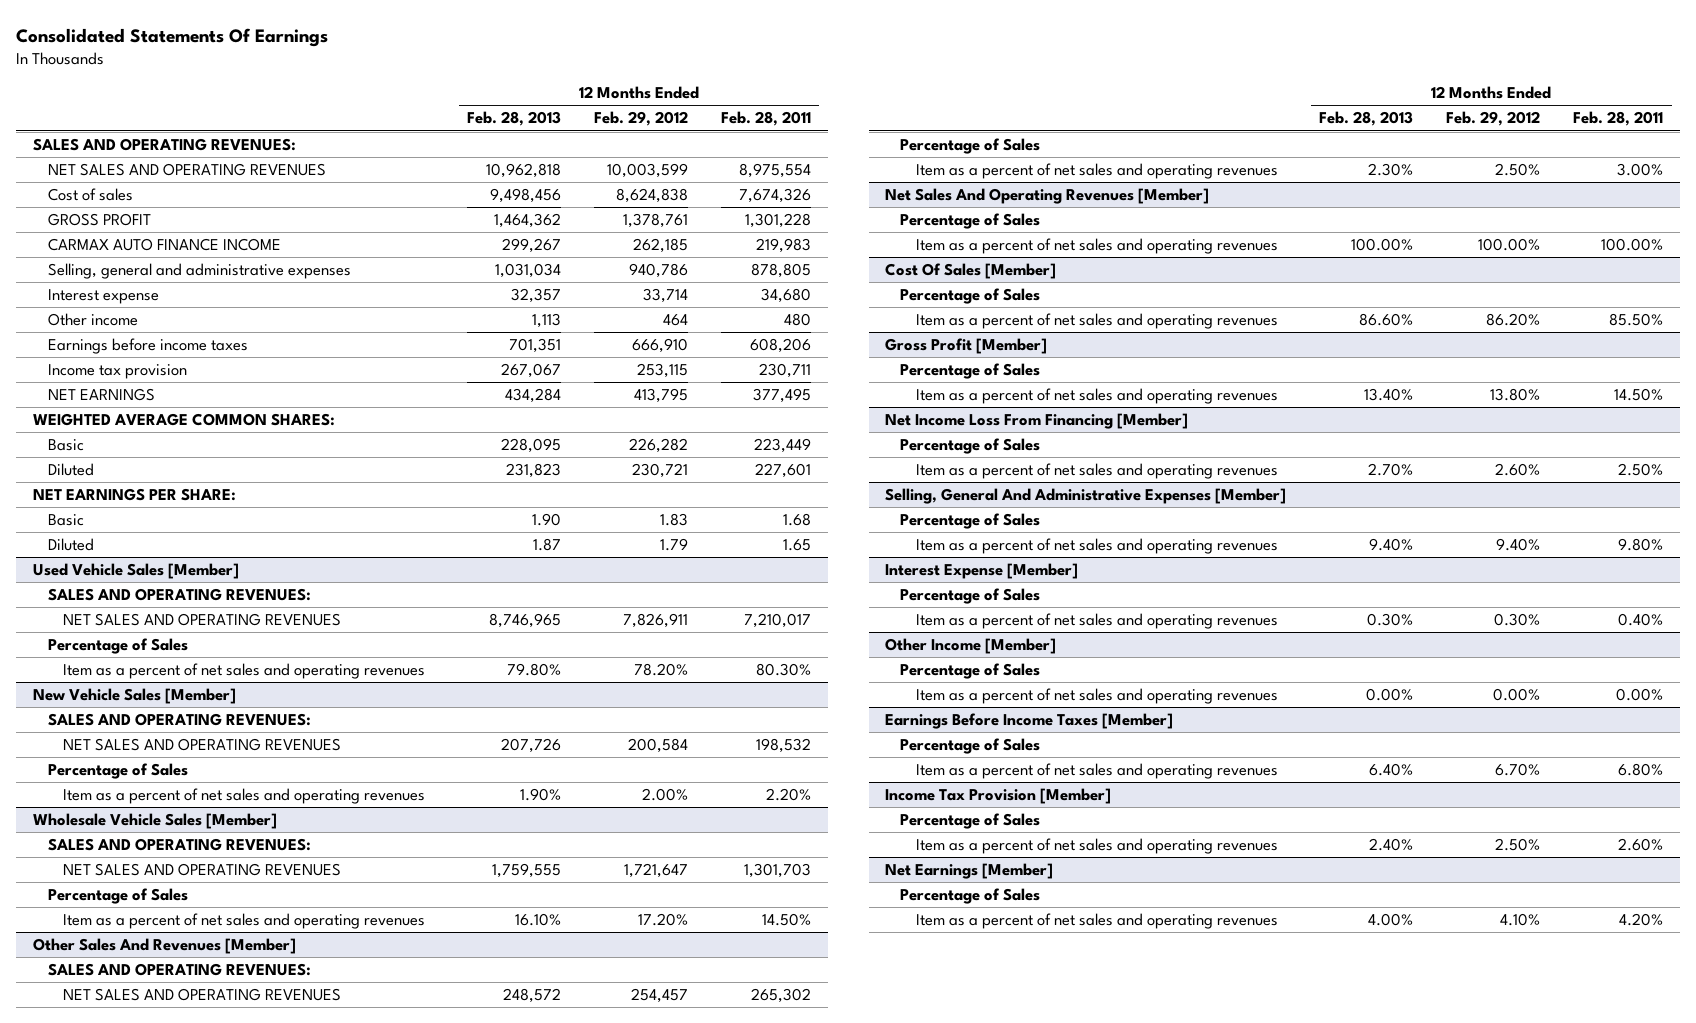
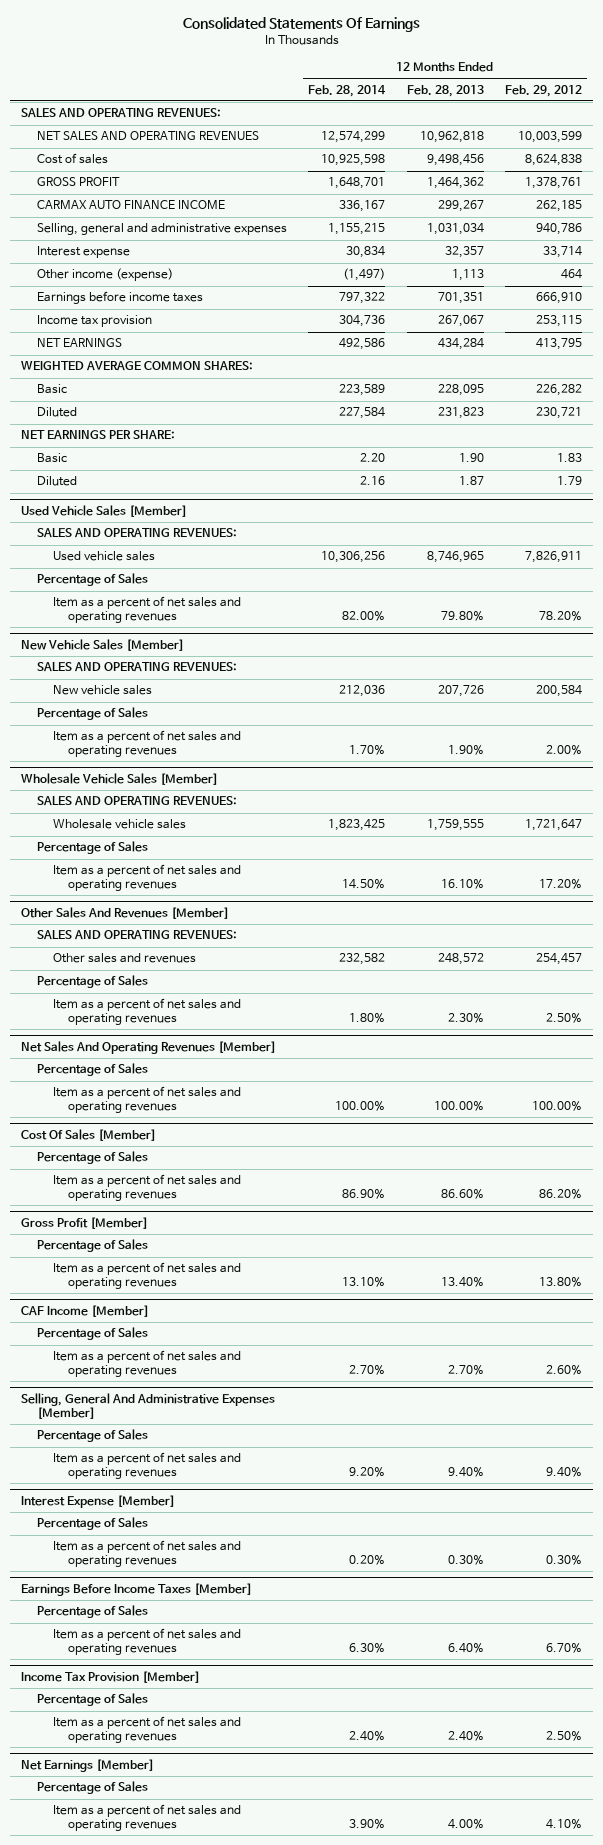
[721,111,812,127] Feb. 28, 2011 -> none
none -> [308,84,387,97] Feb. 28, 2014
[48,312,139,326] Other income -> [36,268,173,282] Other income (expense)
[63,612,342,626] NET SALES AND OPERATING REVENUES -> [52,551,155,562] Used vehicle sales
[63,737,342,751] NET SALES AND OPERATING REVENUES -> [52,685,152,696] New vehicle sales
[63,862,342,876] NET SALES AND OPERATING REVENUES -> [52,819,186,830] Wholesale vehicle sales
[63,987,342,1001] NET SALES AND OPERATING REVENUES -> [52,953,196,964] Other sales and revenues
[885,412,1189,429] Net Income Loss From Financing [Member] -> none
none -> [21,1305,150,1318] CAF Income [Member]
[885,637,1057,654] Other Income [Member] -> none
[900,662,1041,679] Percentage of Sales -> none
[915,687,1278,704] Item as a percent of net sales and operating revenues -> none

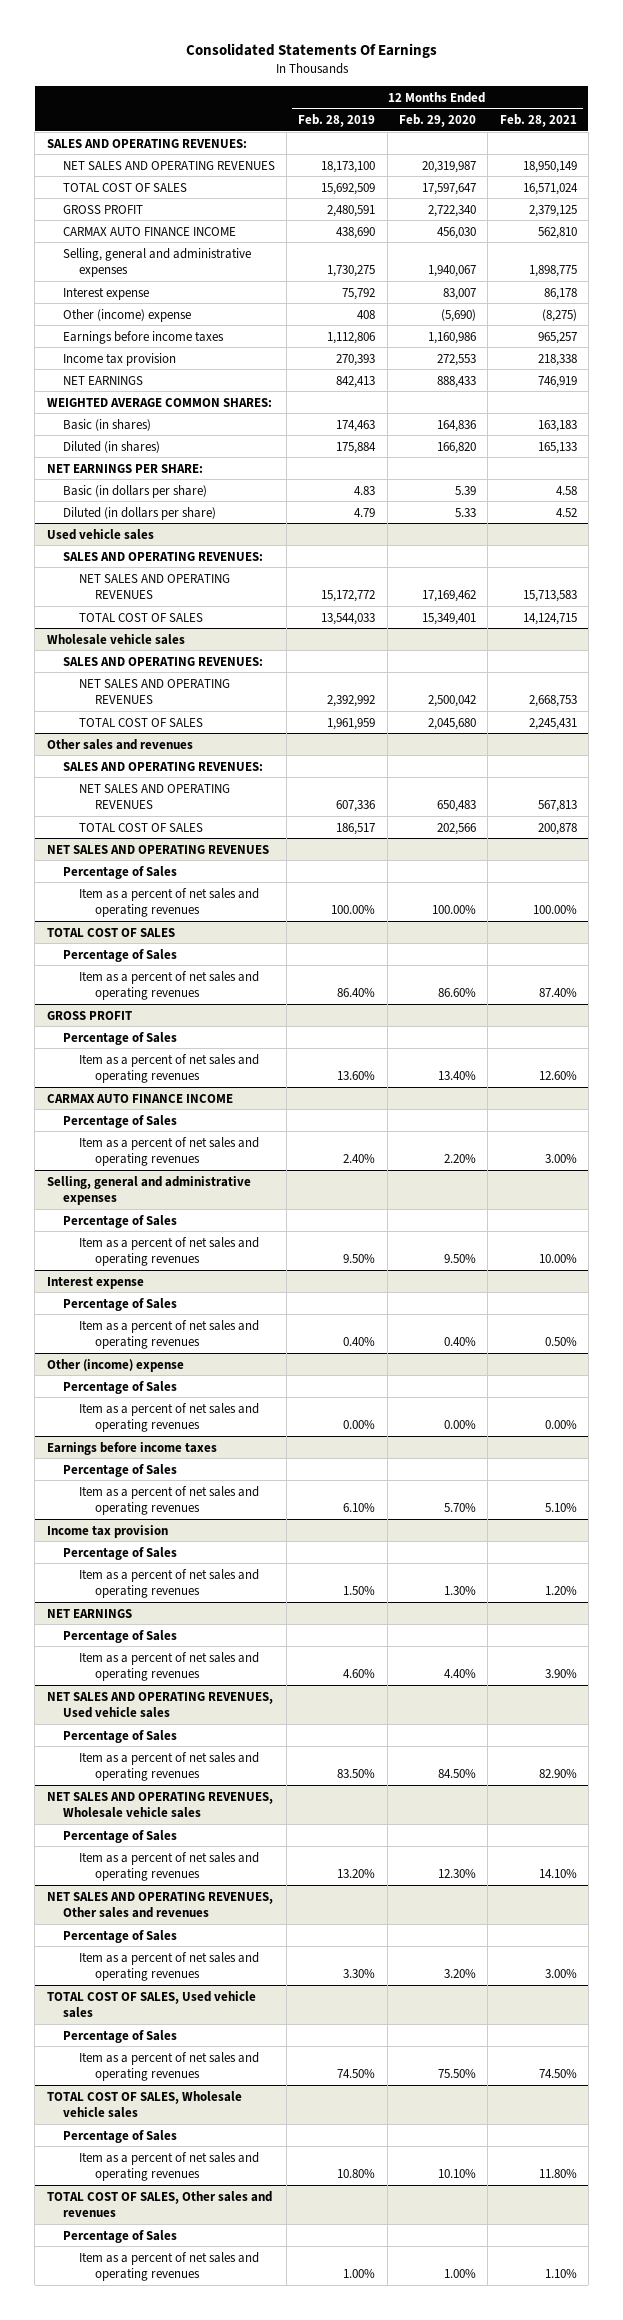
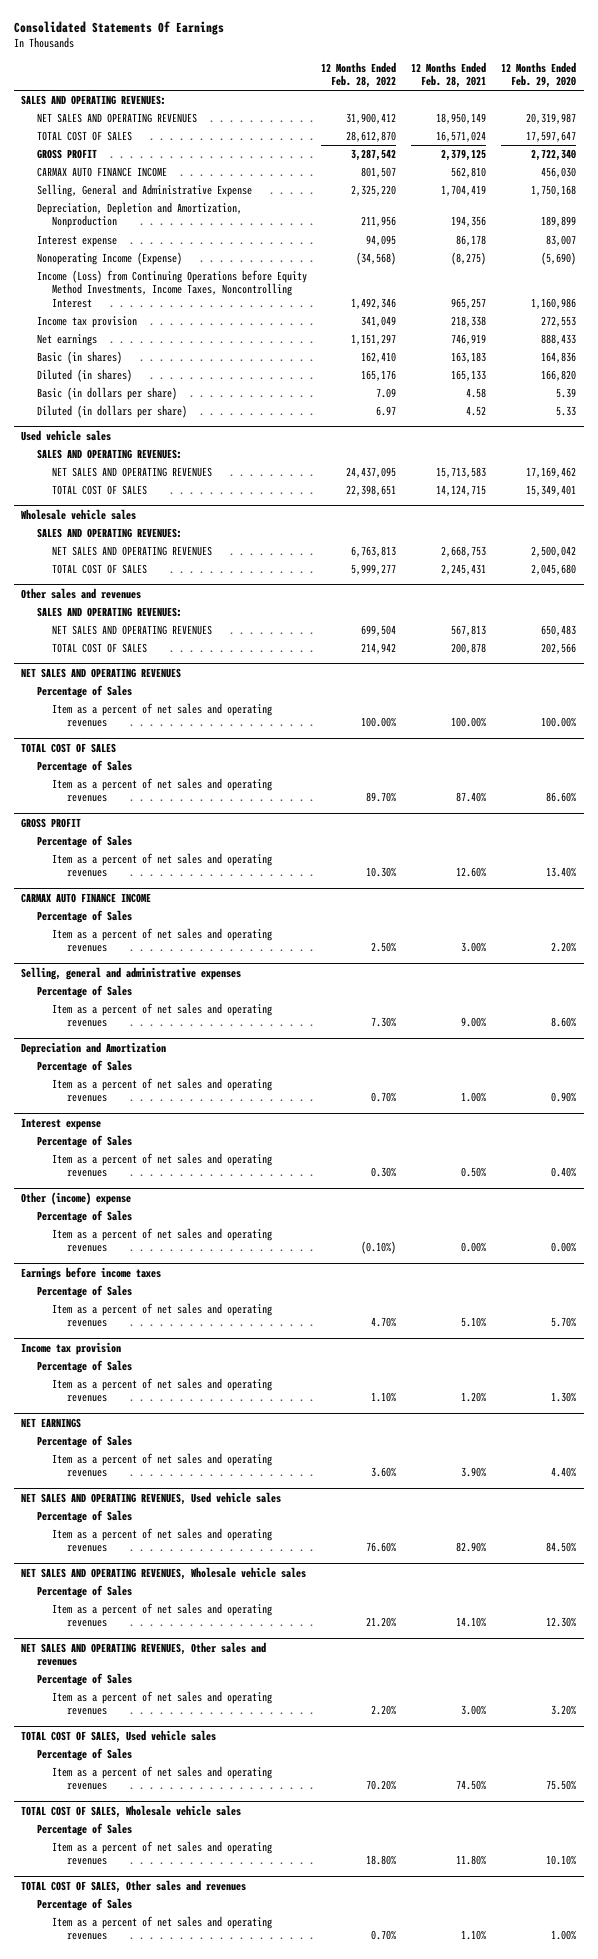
[298,114,376,128] Feb. 28, 2019 -> none
none -> [321,62,397,89] 12 Months Ended Feb. 28, 2022
[62,247,251,278] Selling, general and administrative expenses -> [36,184,252,198] Selling, General and Administrative Expense
[427,265,476,278] 1,940,067 -> [531,185,577,197] 1,750,168
[528,265,577,278] 1,898,775 -> [441,185,487,197] 1,704,419
none -> [36,202,242,229] Depreciation, Depletion and Amortization, Nonproduction
[62,308,191,322] Other (income) expense -> [36,252,182,266] Nonoperating Income (Expense)
[62,330,224,344] Earnings before income taxes -> [36,270,307,308] Income (Loss) from Continuing Operations before Equity Method Investments, Income Taxes, Noncontrolling Interest
[46,397,272,407] WEIGHTED AVERAGE COMMON SHARES: -> none
[62,375,143,385] NET EARNINGS -> [36,334,97,347] Net earnings
[46,463,203,473] NET EARNINGS PER SHARE: -> none
[443,1254,476,1264] 9.50% -> [551,1017,577,1028] 8.60%
[538,1254,577,1264] 10.00% -> [461,1017,487,1028] 9.00%
none -> [21,1041,167,1055] Depreciation and Amortization
none -> [36,1060,132,1074] Percentage of Sales
none -> [51,1078,272,1103] Item as a percent of net sales and operating revenues

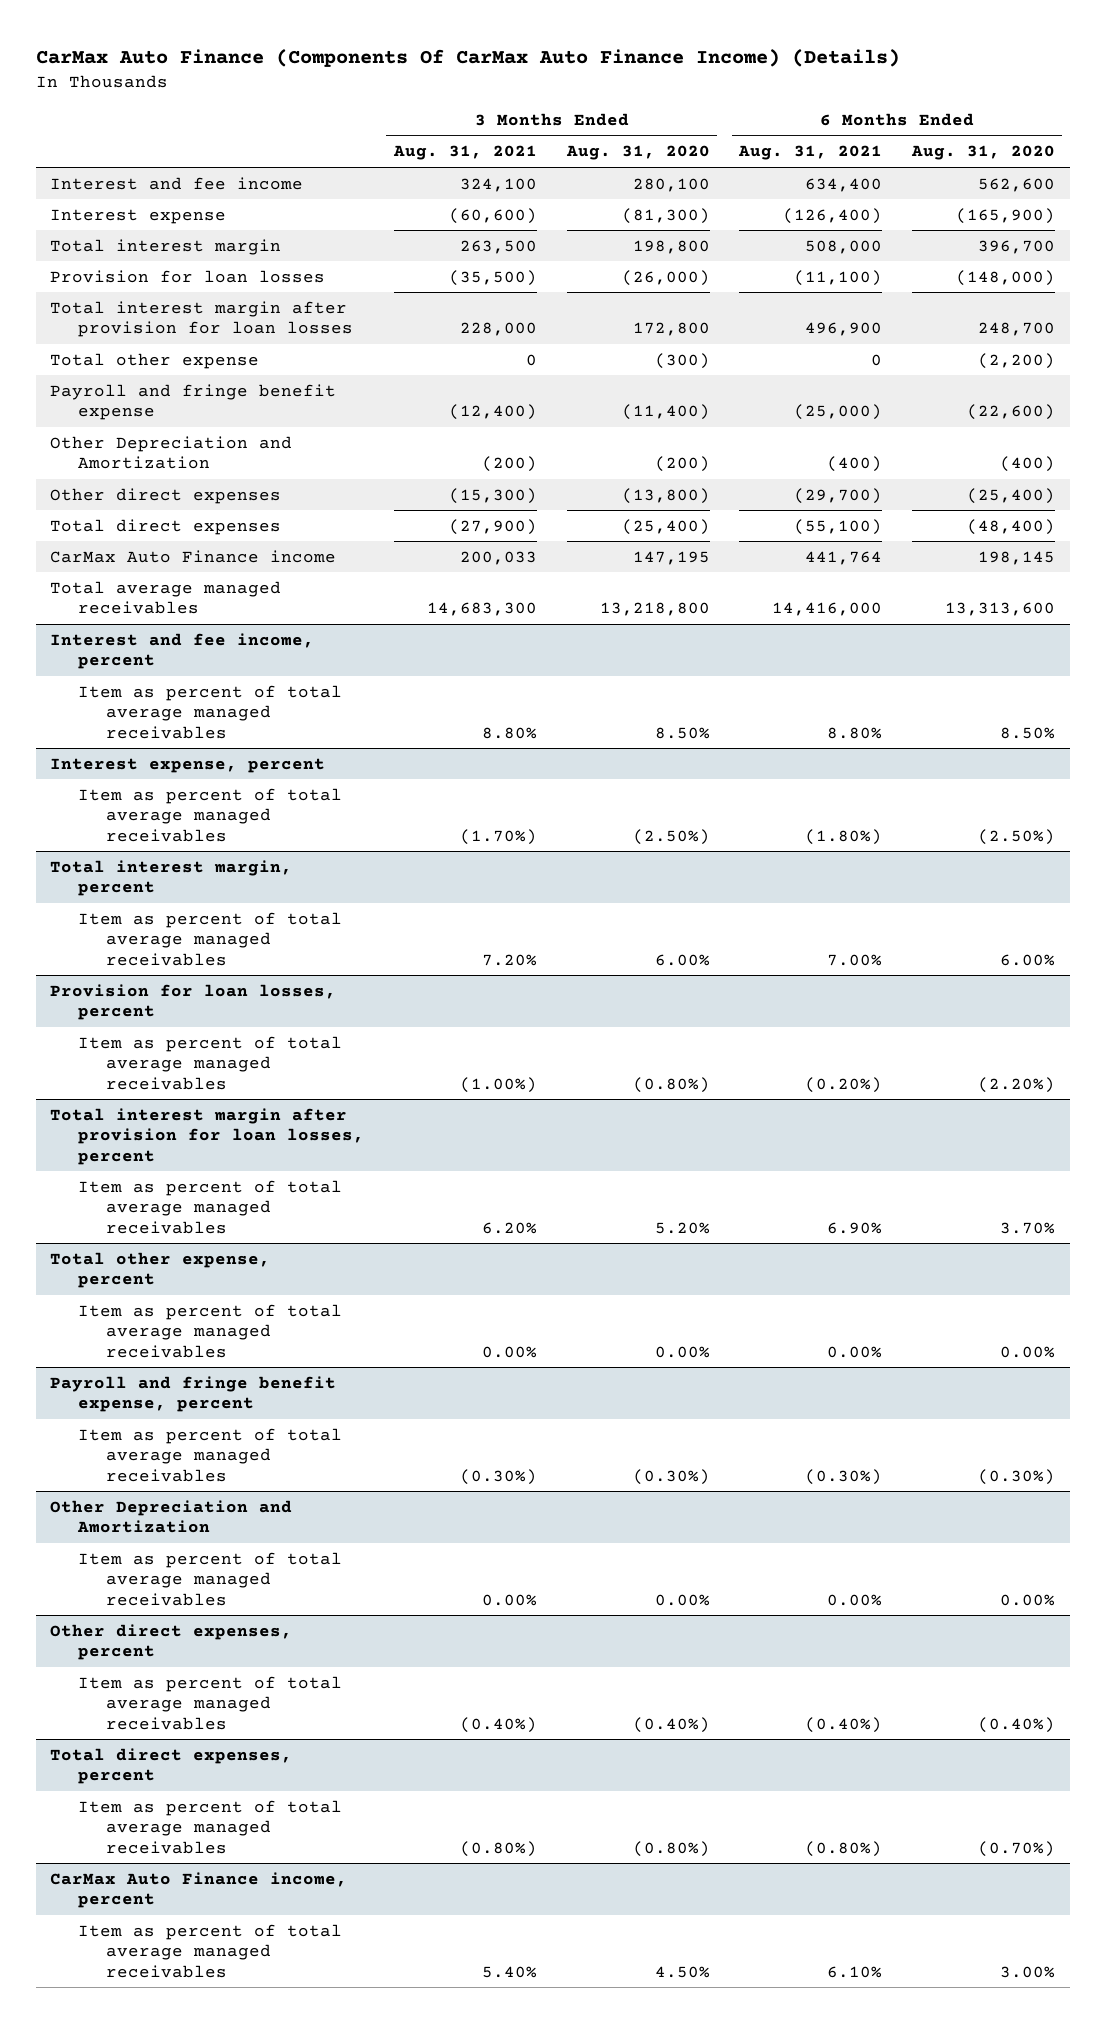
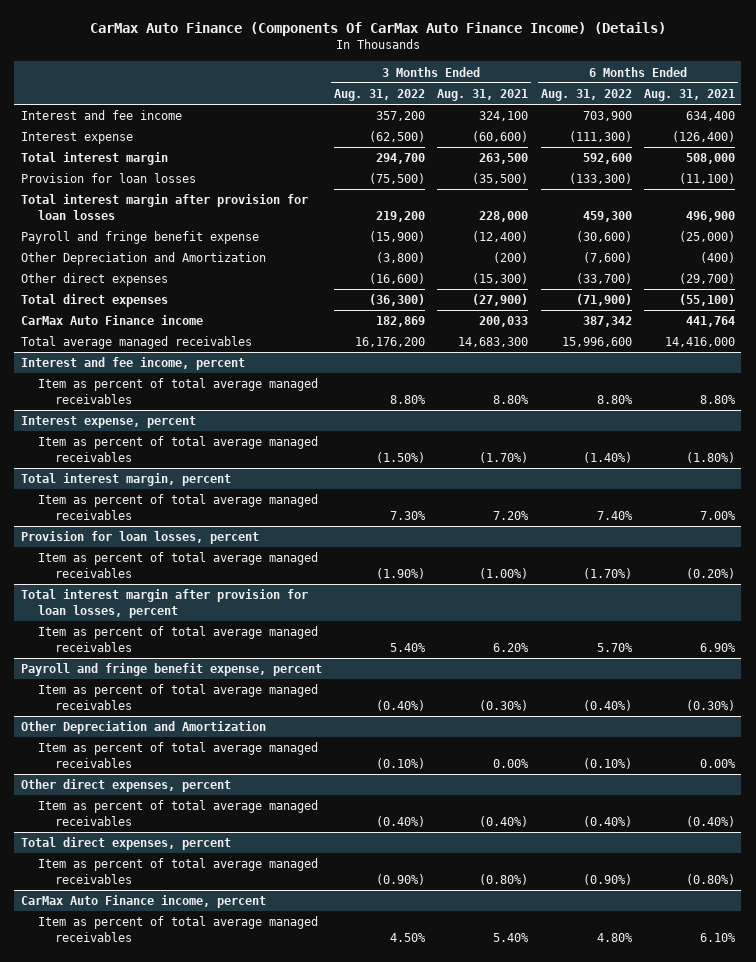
[565,145,710,161] Aug. 31, 2020 -> none
[910,145,1055,161] Aug. 31, 2020 -> none
none -> [333,89,425,102] Aug. 31, 2022
none -> [540,89,632,102] Aug. 31, 2022
[50,352,260,369] Total other expense -> none
[50,1251,271,1289] Total other expense, percent -> none
[78,1303,343,1358] Item as percent of total average managed receivables -> none

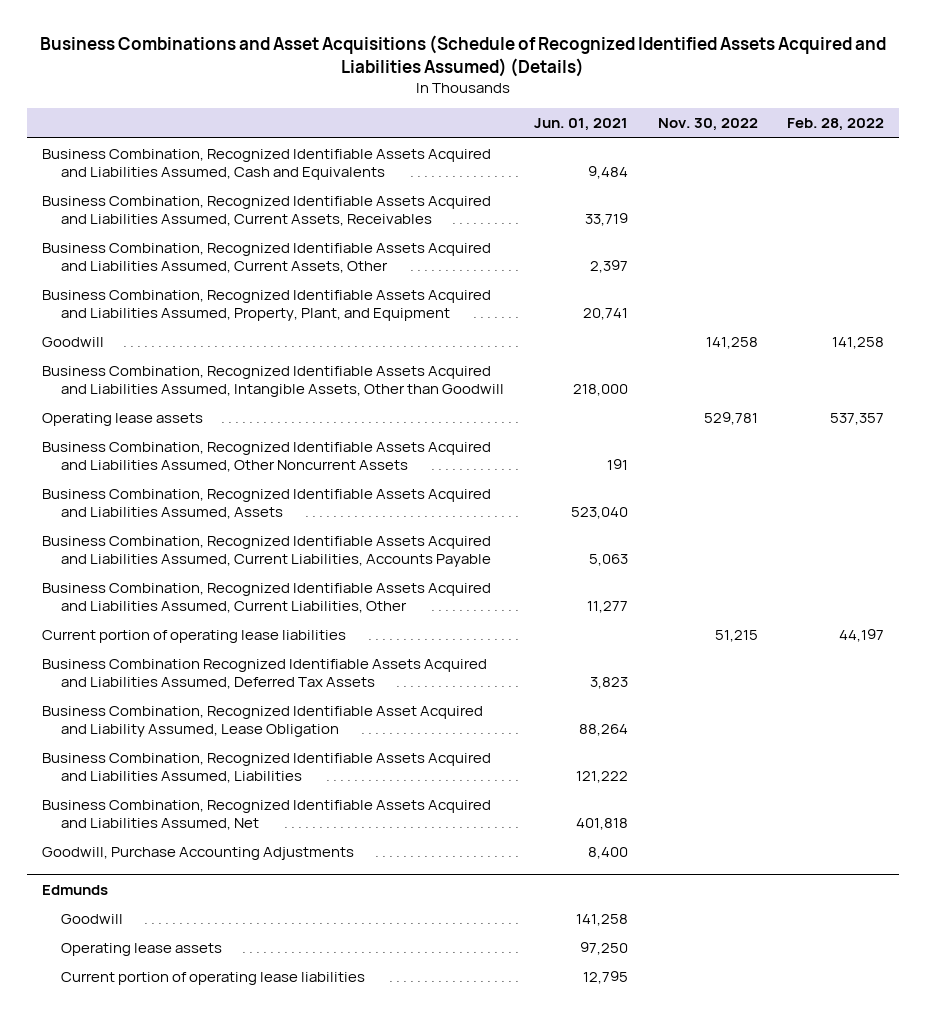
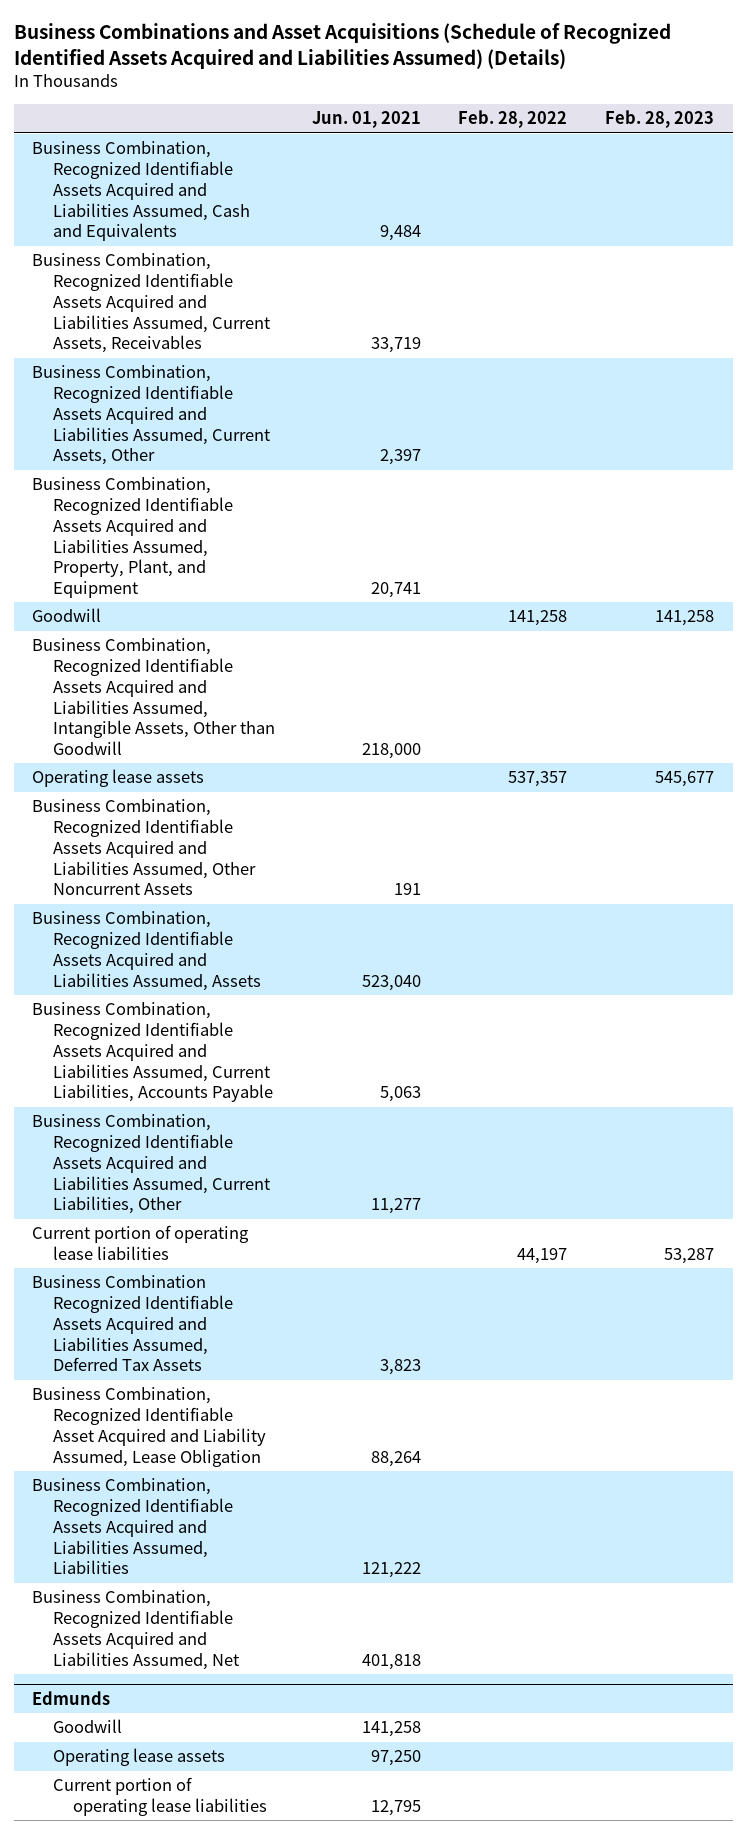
[657,118,758,132] Nov. 30, 2022 -> none
none -> [604,110,714,129] Feb. 28, 2023
[41,847,354,861] Goodwill, Purchase Accounting Adjustments -> none

